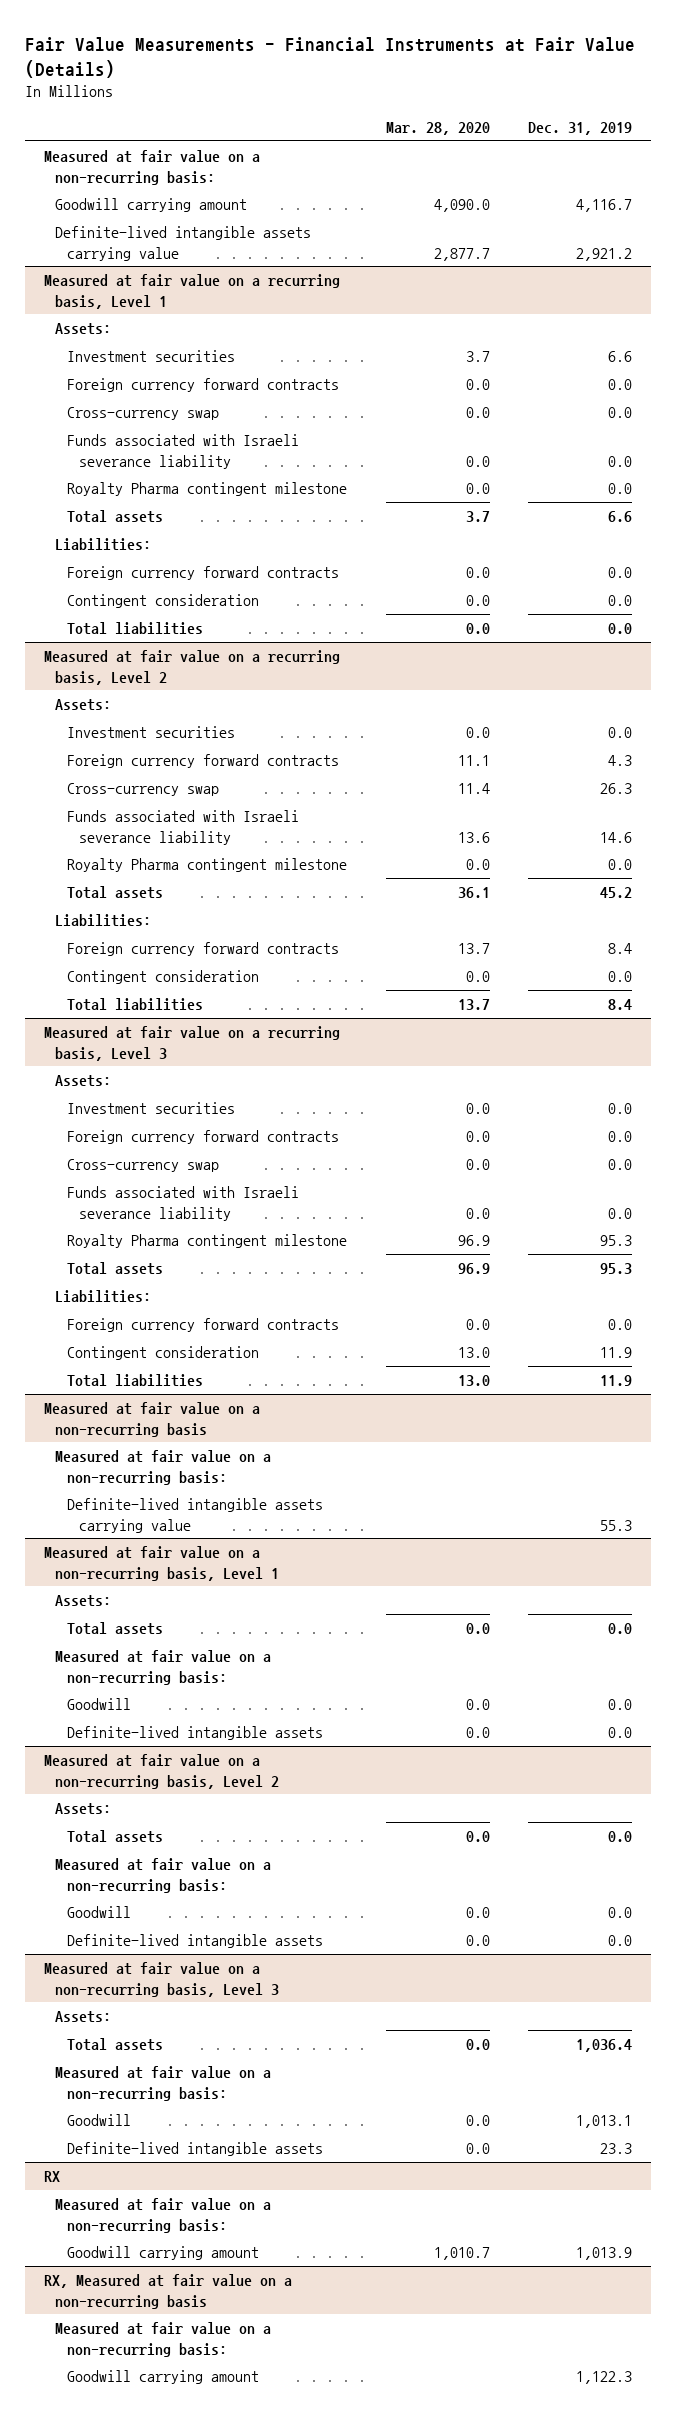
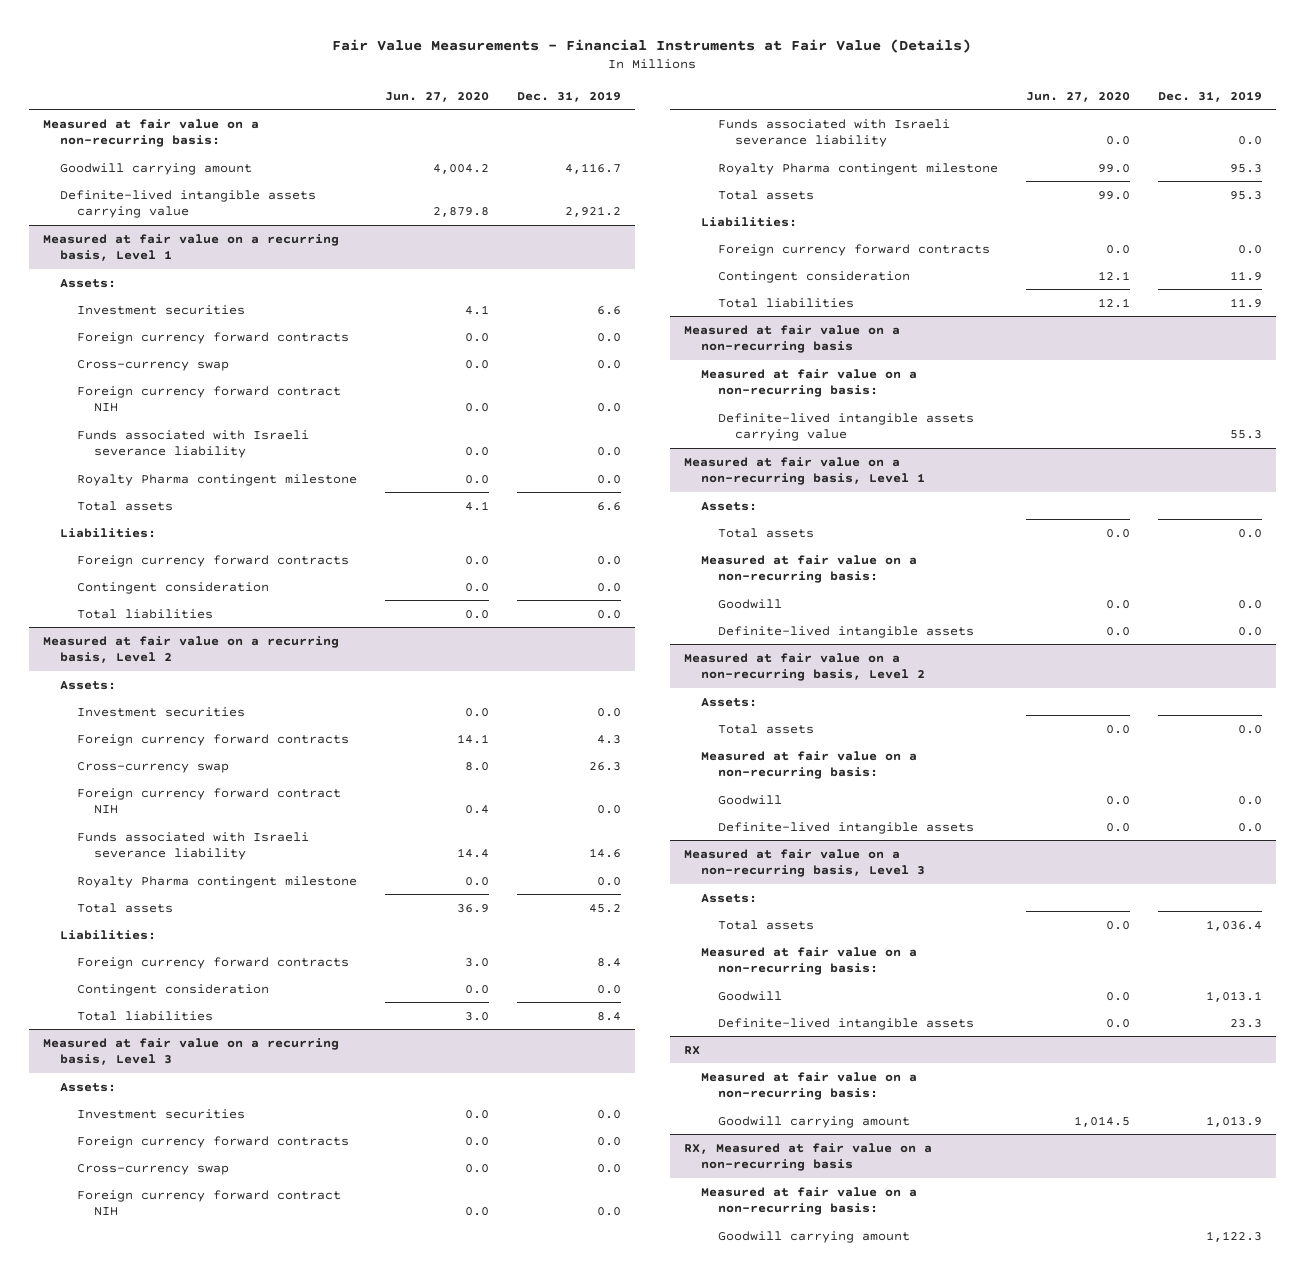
[385,121,490,135] Mar. 28, 2020 -> none
none -> [384,91,489,102] Jun. 27, 2020
none -> [76,385,341,412] Foreign currency forward contract NIH
none -> [76,787,341,814] Foreign currency forward contract NIH
none -> [76,1189,341,1216] Foreign currency forward contract NIH

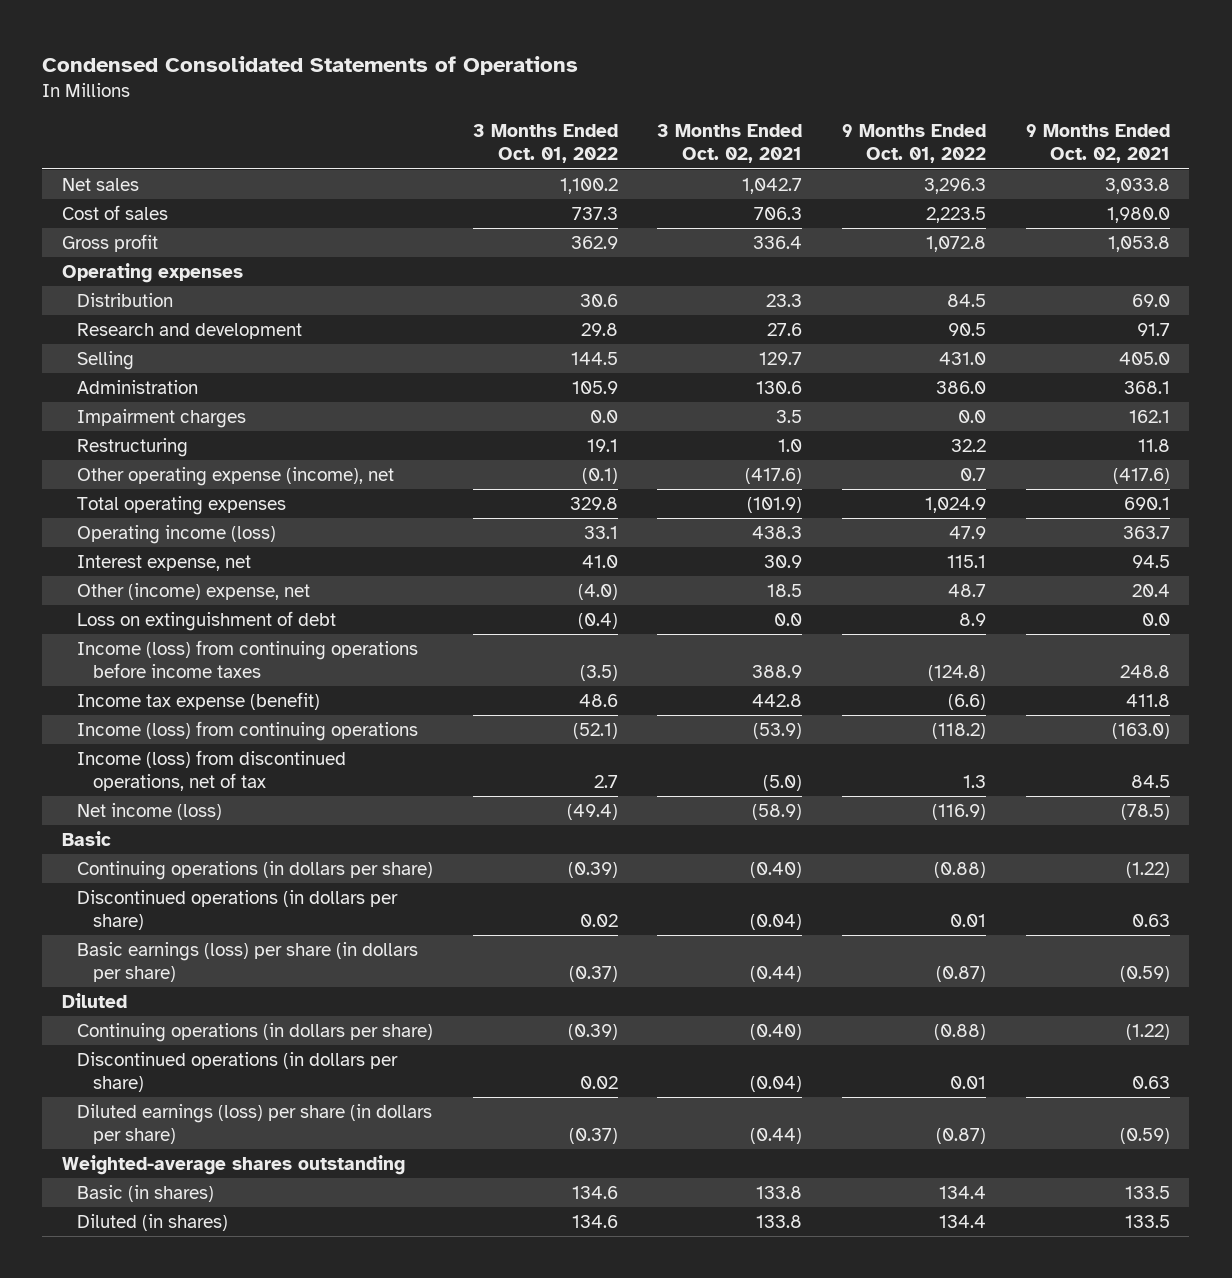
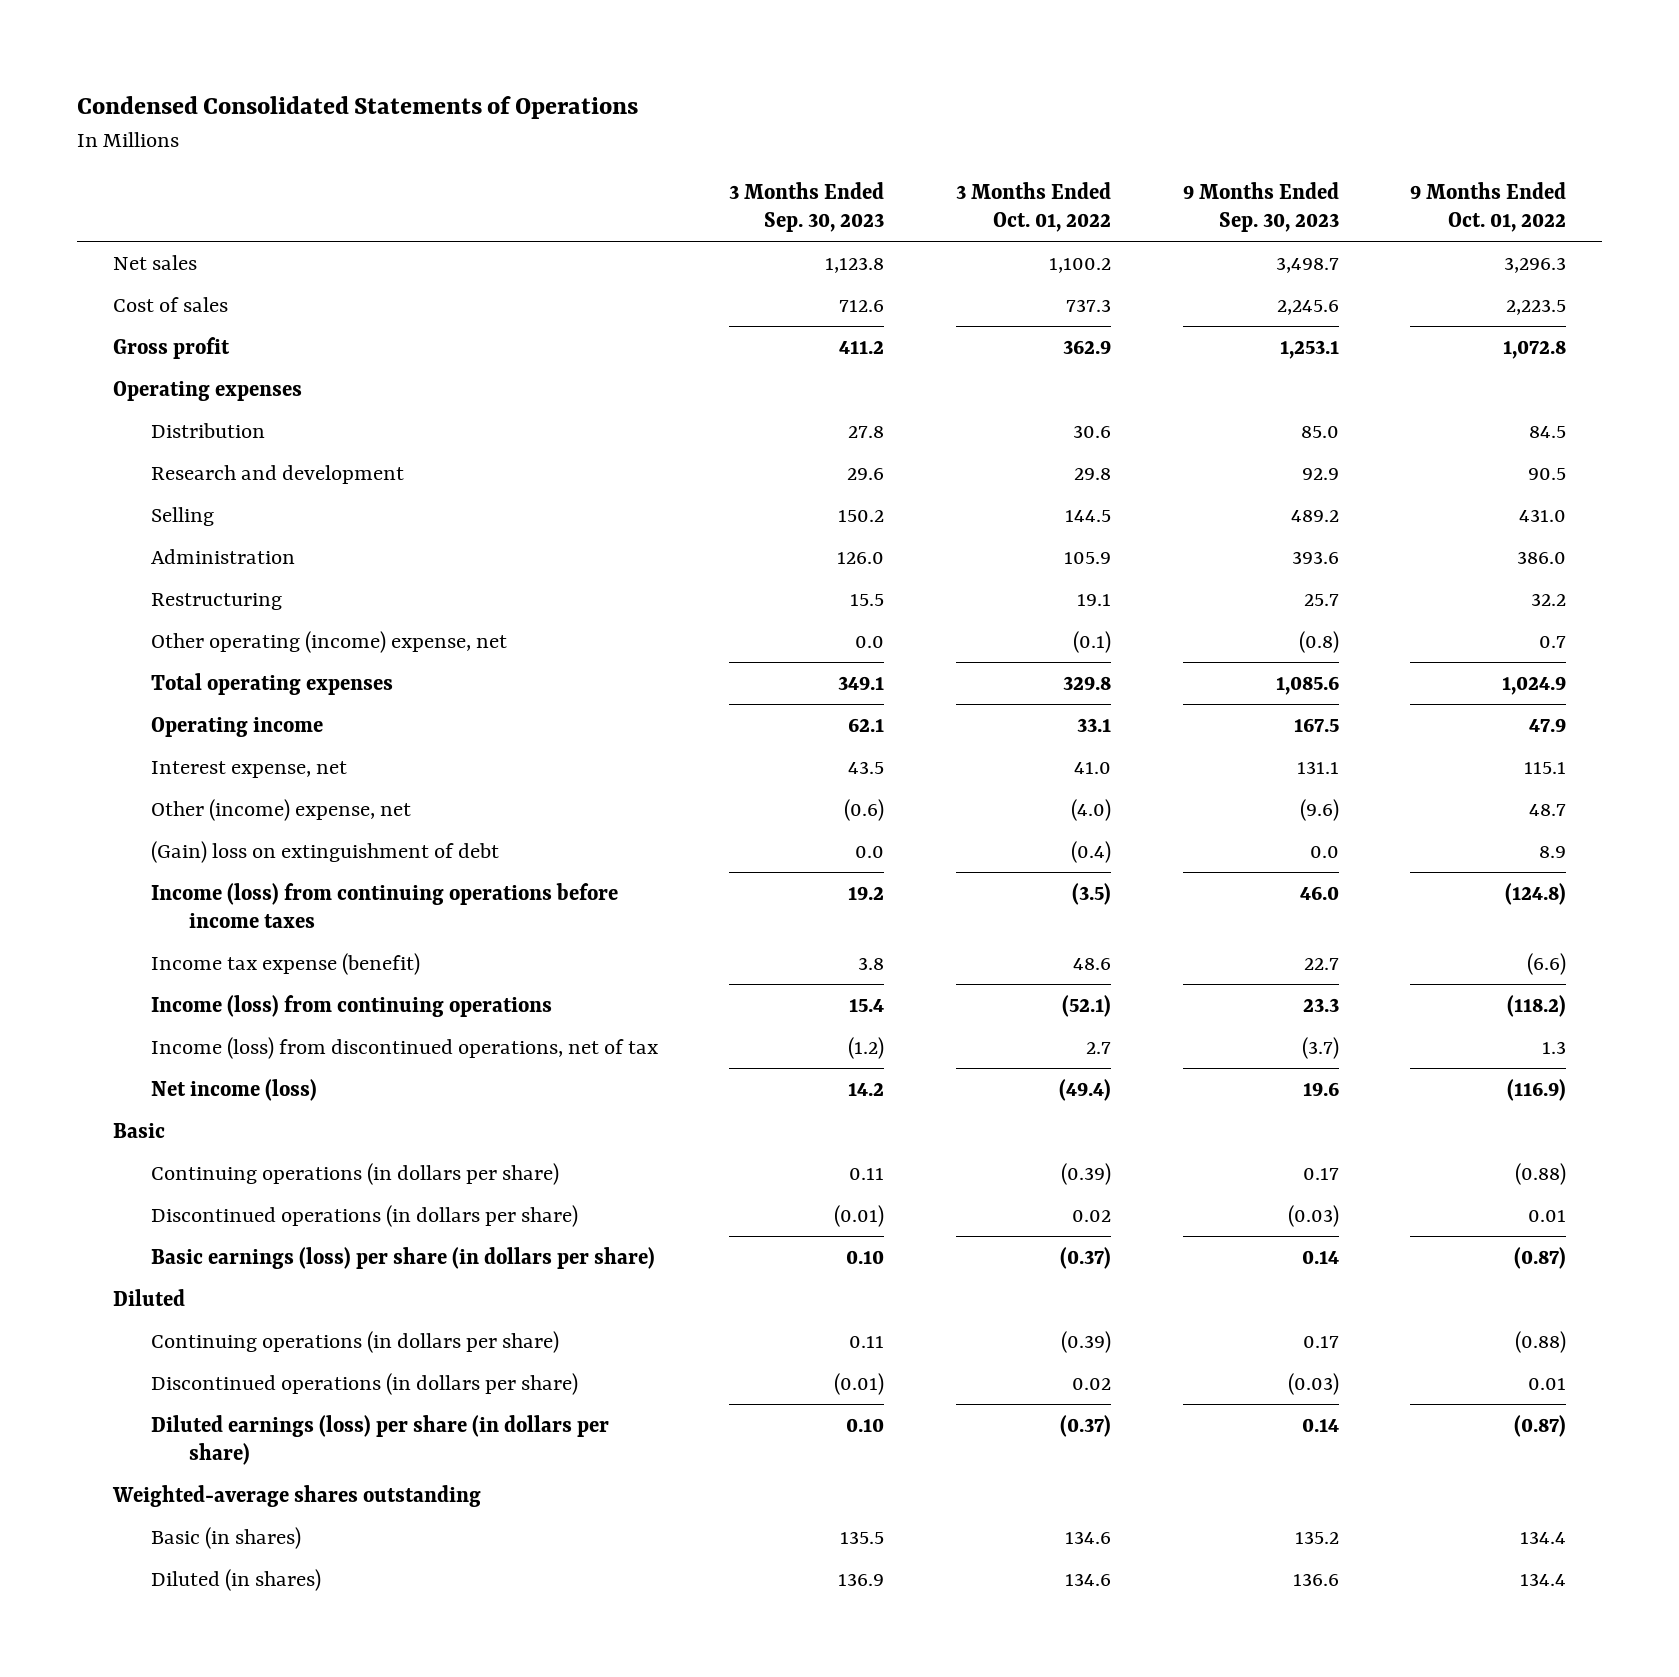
[657,124,803,164] 3 Months Ended Oct. 02, 2021 -> none
[1025,124,1170,164] 9 Months Ended Oct. 02, 2021 -> none
none -> [729,182,885,232] 3 Months Ended Sep. 30, 2023
none -> [1182,182,1339,232] 9 Months Ended Sep. 30, 2023
[77,409,247,429] Impairment charges -> none
[77,467,395,487] Other operating expense (income), net -> [150,630,507,653] Other operating (income) expense, net
[77,525,277,545] Operating income (loss) -> [150,716,323,737] Operating income
[77,611,337,632] Loss on extinguishment of debt -> [150,840,499,863] (Gain) loss on extinguishment of debt

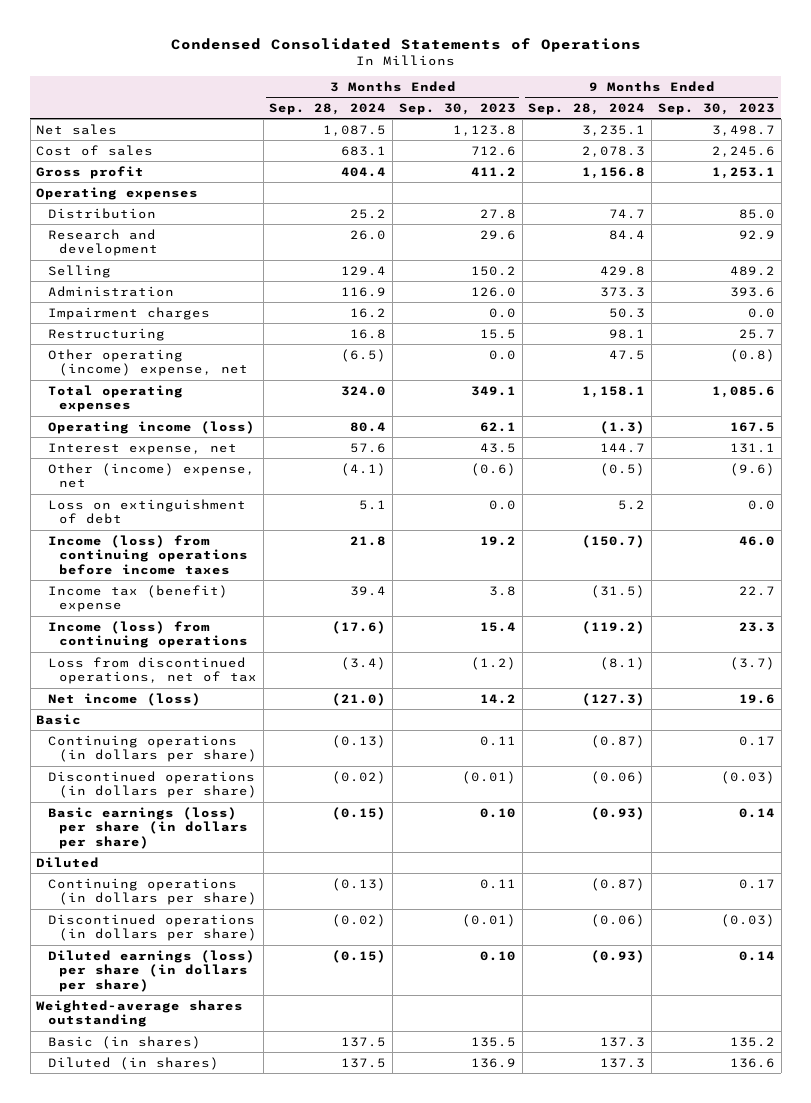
[956,182,1112,232] 3 Months Ended Oct. 01, 2022 -> none
[1410,182,1567,232] 9 Months Ended Oct. 01, 2022 -> none
none -> [269,102,387,115] Sep. 28, 2024
none -> [528,102,646,115] Sep. 28, 2024
none -> [47,306,210,320] Impairment charges
[150,716,323,737] Operating income -> [47,420,255,434] Operating income (loss)
[150,840,499,863] (Gain) loss on extinguishment of debt -> [47,498,246,525] Loss on extinguishment of debt
[150,952,420,975] Income tax expense (benefit) -> [47,584,228,613] Income tax (benefit) expense
[150,1036,658,1059] Income (loss) from discontinued operations, net of tax -> [47,656,257,685] Loss from discontinued operations, net of tax

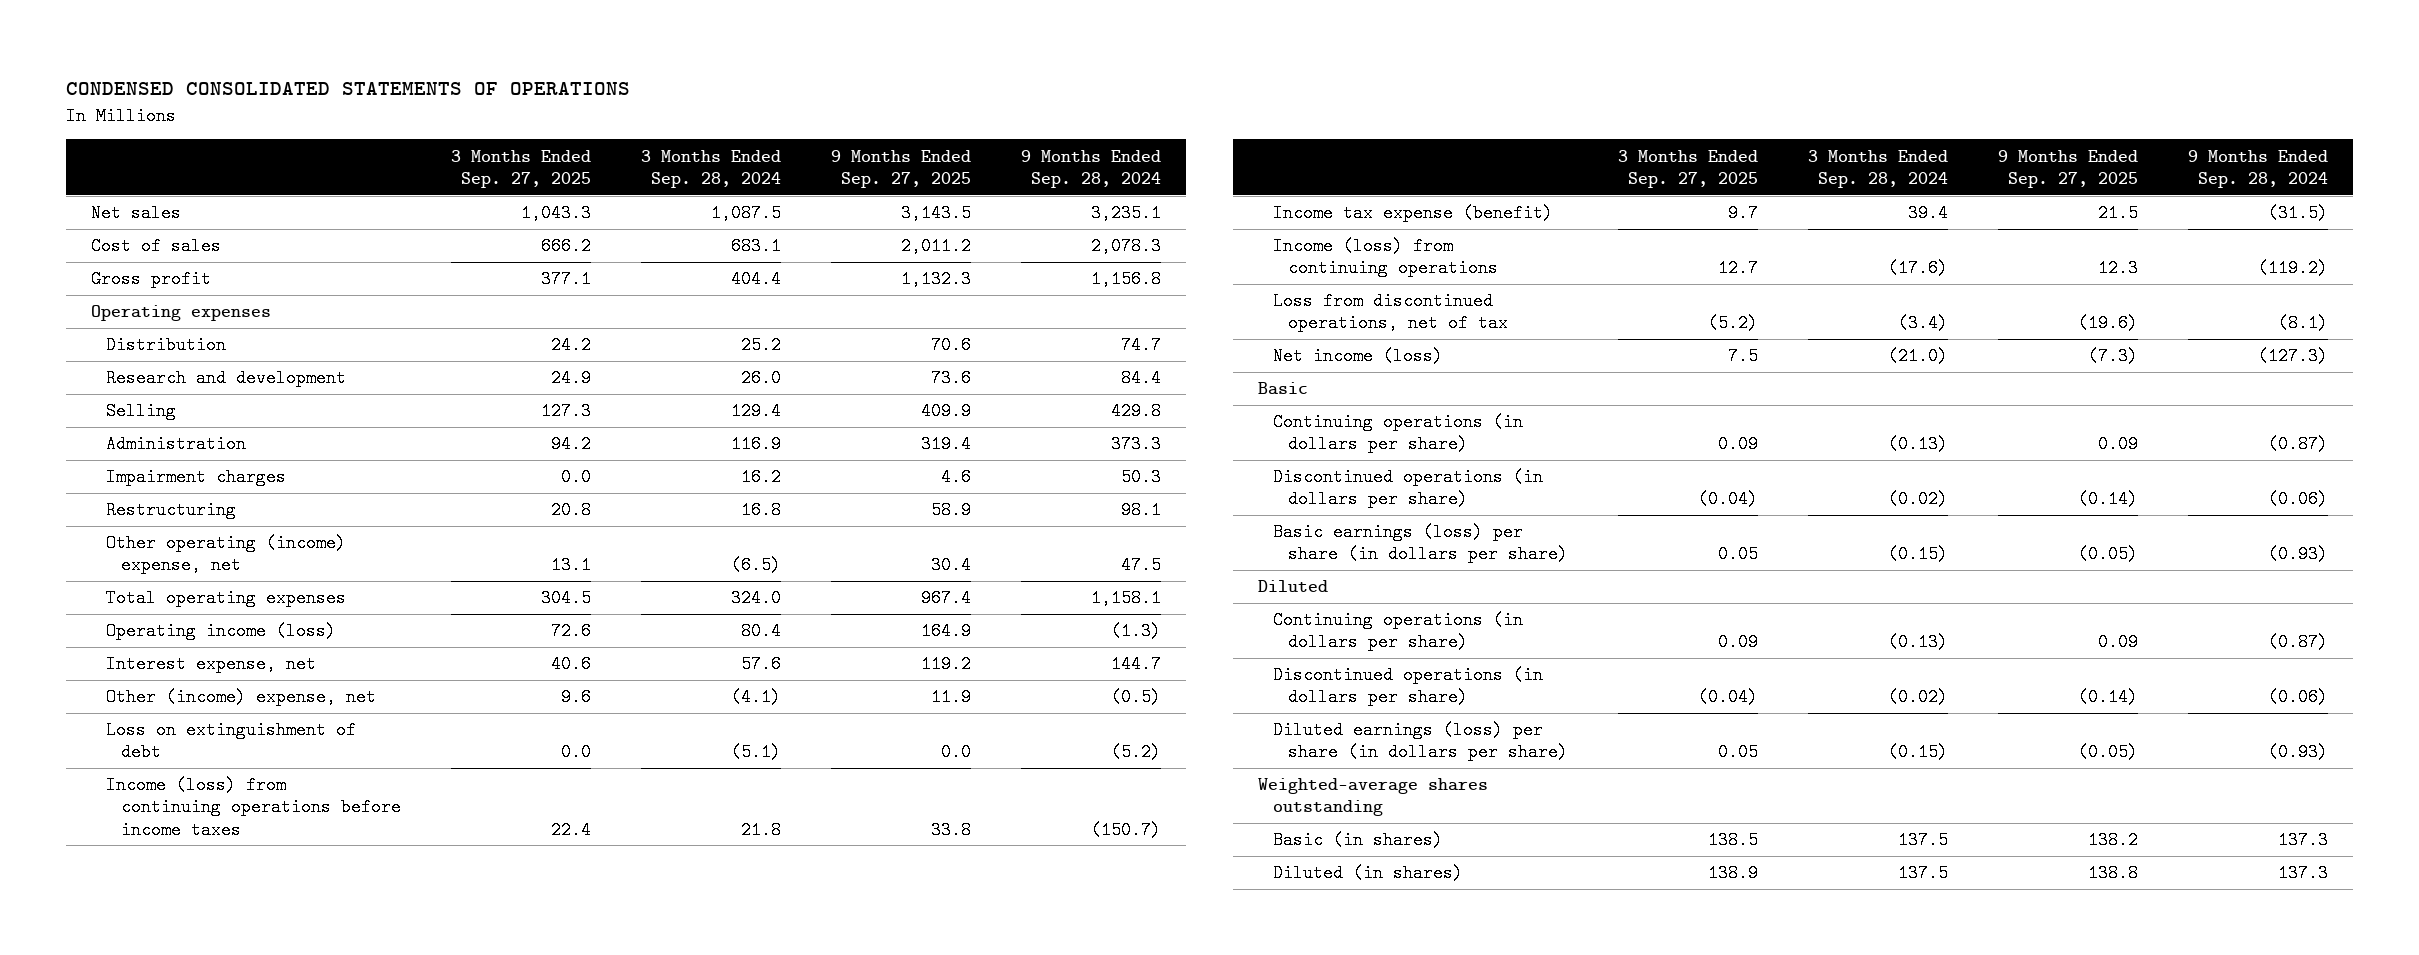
[170,37,641,52] Condensed Consolidated Statements of Operations -> [65,82,630,96] CONDENSED CONSOLIDATED STATEMENTS OF OPERATIONS
[398,102,516,115] Sep. 30, 2023 -> none
[658,102,776,115] Sep. 30, 2023 -> none
none -> [450,149,591,188] 3 Months Ended Sep. 27, 2025
none -> [830,149,971,188] 9 Months Ended Sep. 27, 2025
[359,499,387,510] 5.1 -> [730,743,781,762] (5.1)
[618,499,646,510] 5.2 -> [1110,743,1161,762] (5.2)
[47,584,228,613] Income tax (benefit) expense -> [1273,204,1554,223] Income tax expense (benefit)

